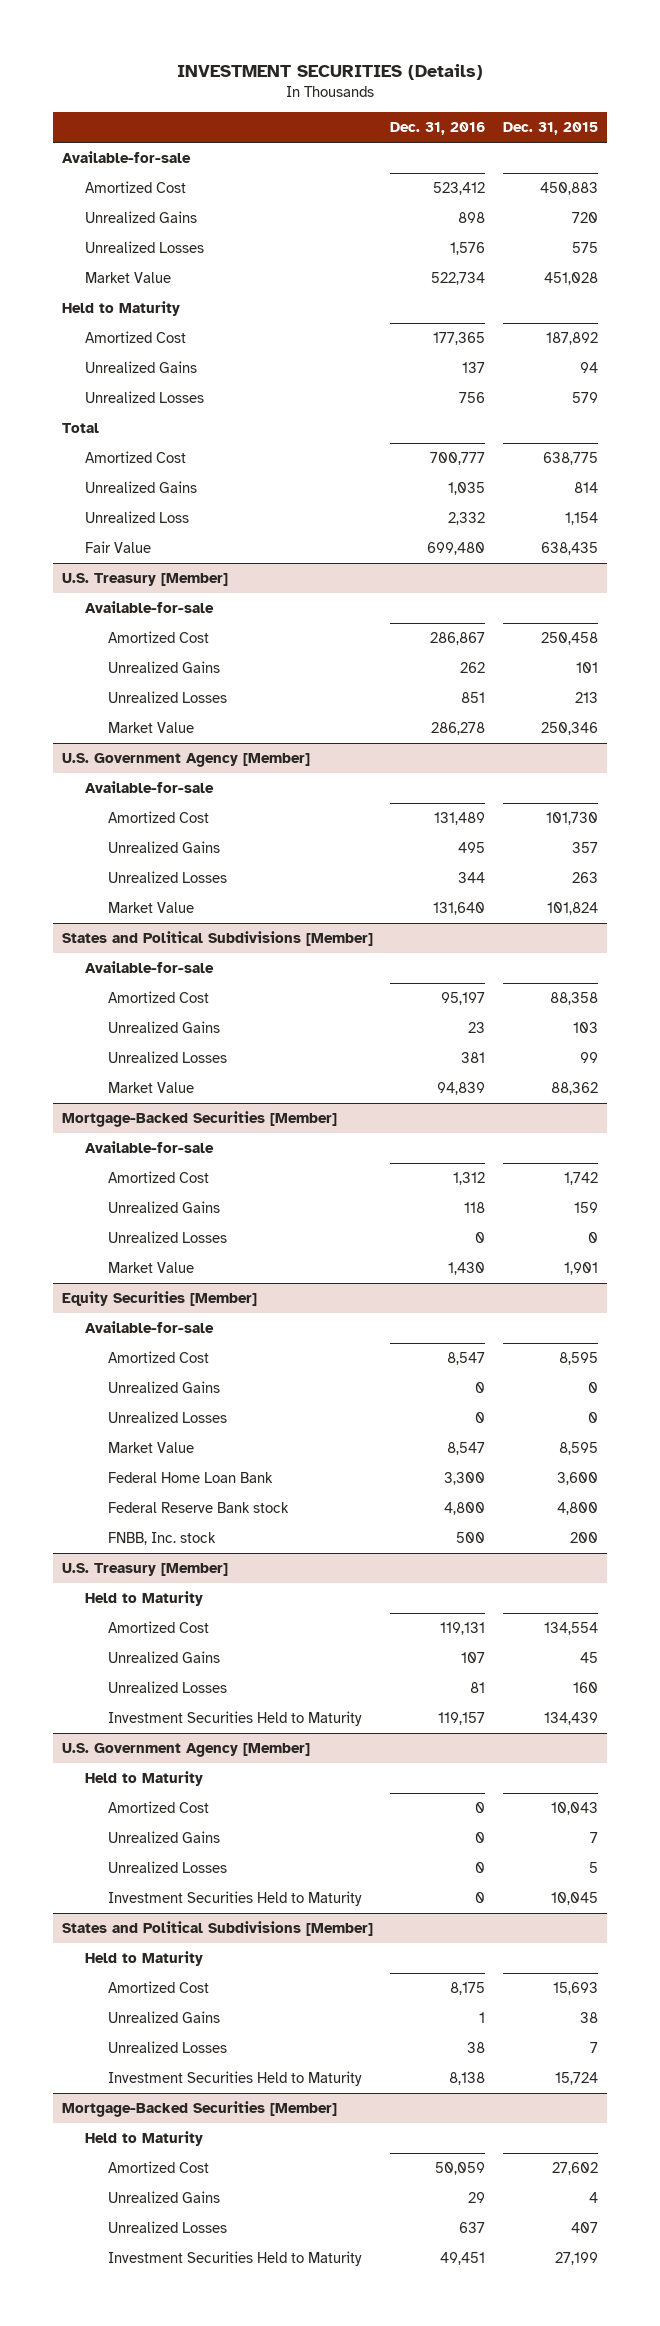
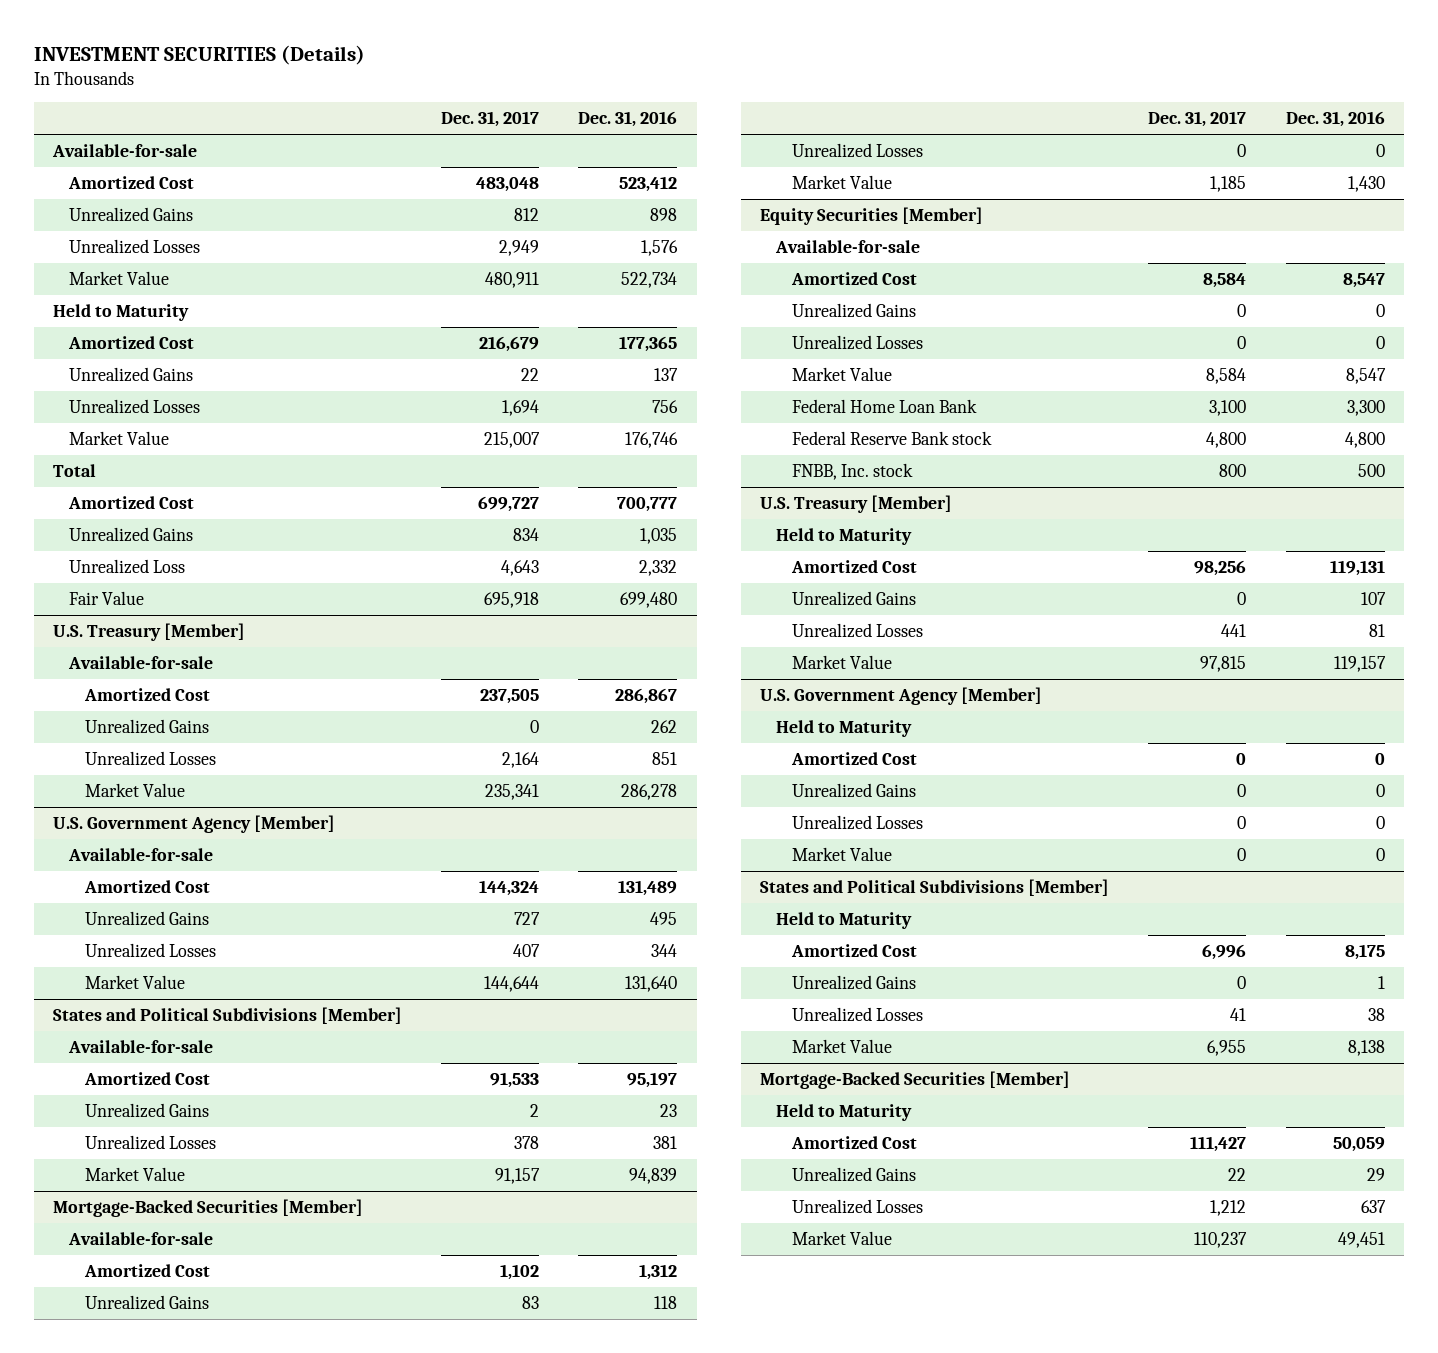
[502,122,598,136] Dec. 31, 2015 -> none
none -> [441,111,540,128] Dec. 31, 2017
none -> [69,431,170,446] Market Value
[108,1711,363,1727] Investment Securities Held to Maturity -> [792,655,893,670] Market Value
[108,1891,363,1907] Investment Securities Held to Maturity -> [792,847,893,862] Market Value
[108,2071,363,2087] Investment Securities Held to Maturity -> [792,1039,893,1054] Market Value
[108,2251,363,2267] Investment Securities Held to Maturity -> [792,1231,893,1246] Market Value

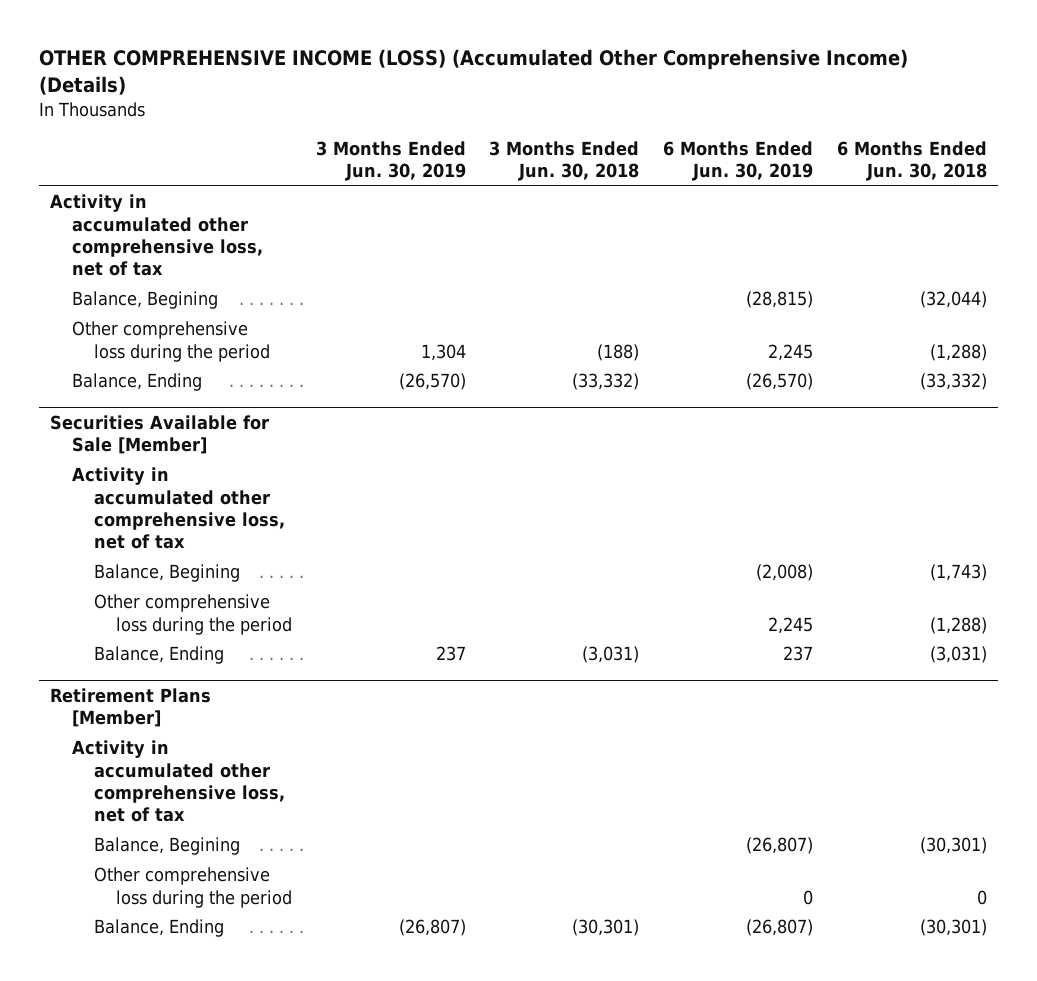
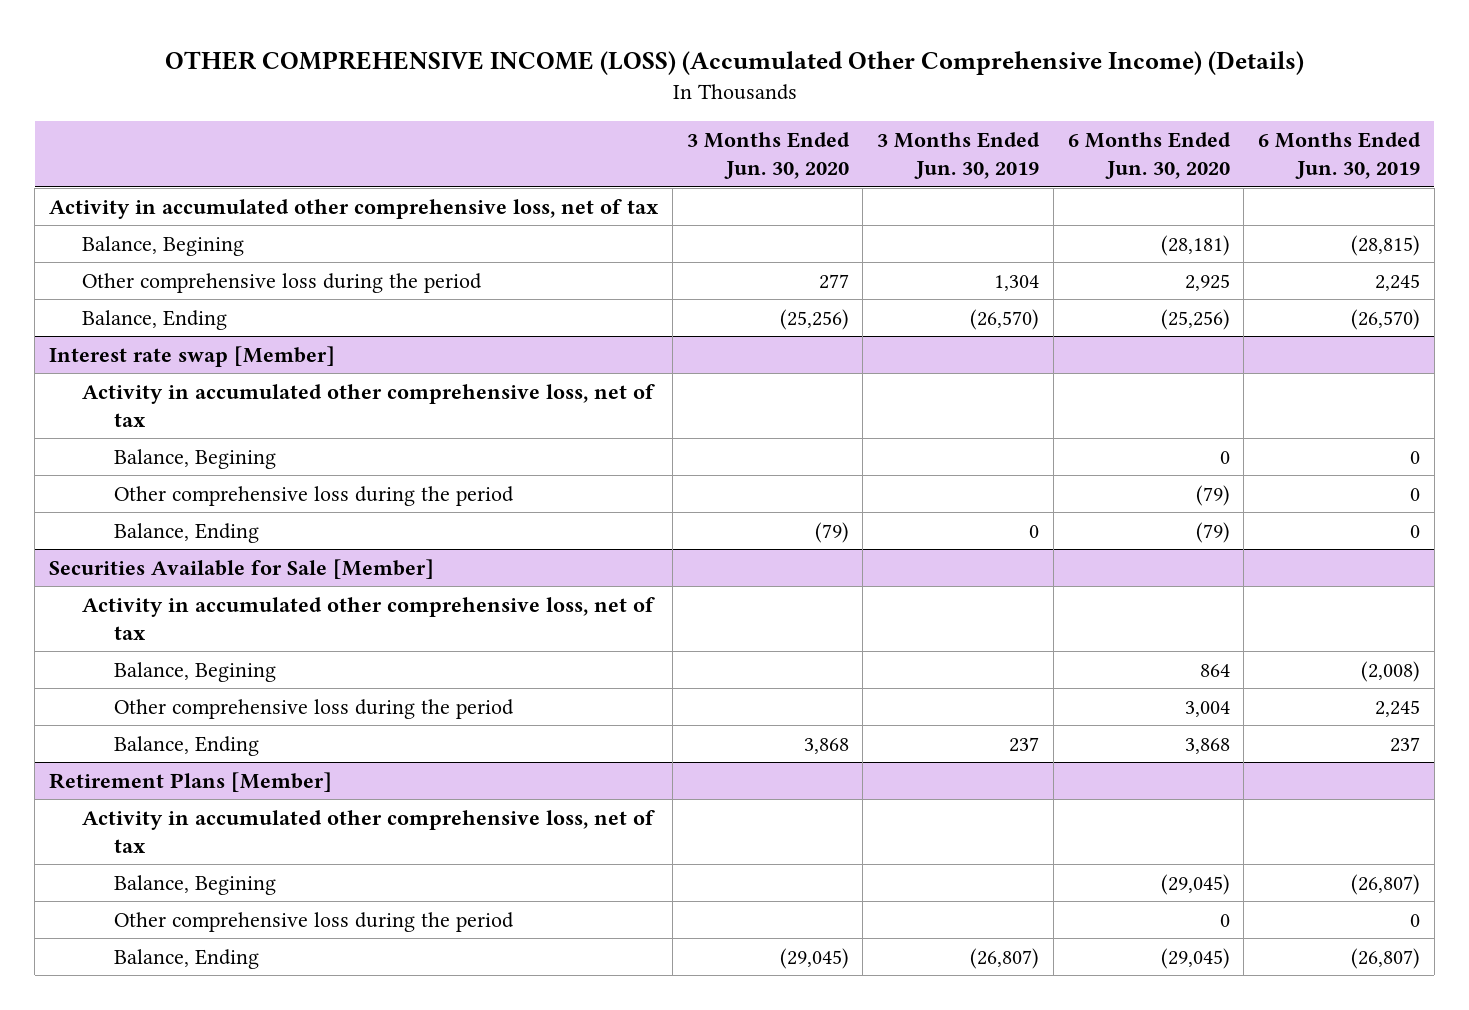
[489,140,640,181] 3 Months Ended Jun. 30, 2018 -> none
[836,140,987,181] 6 Months Ended Jun. 30, 2018 -> none
none -> [686,132,850,180] 3 Months Ended Jun. 30, 2020
none -> [1067,132,1231,180] 6 Months Ended Jun. 30, 2020
none -> [49,345,336,367] Interest rate swap [Member]
none -> [81,383,655,428] Activity in accumulated other comprehensive loss, net of tax
none -> [114,448,277,469] Balance, Begining
none -> [114,485,515,506] Other comprehensive loss during the period
none -> [114,522,260,543] Balance, Ending

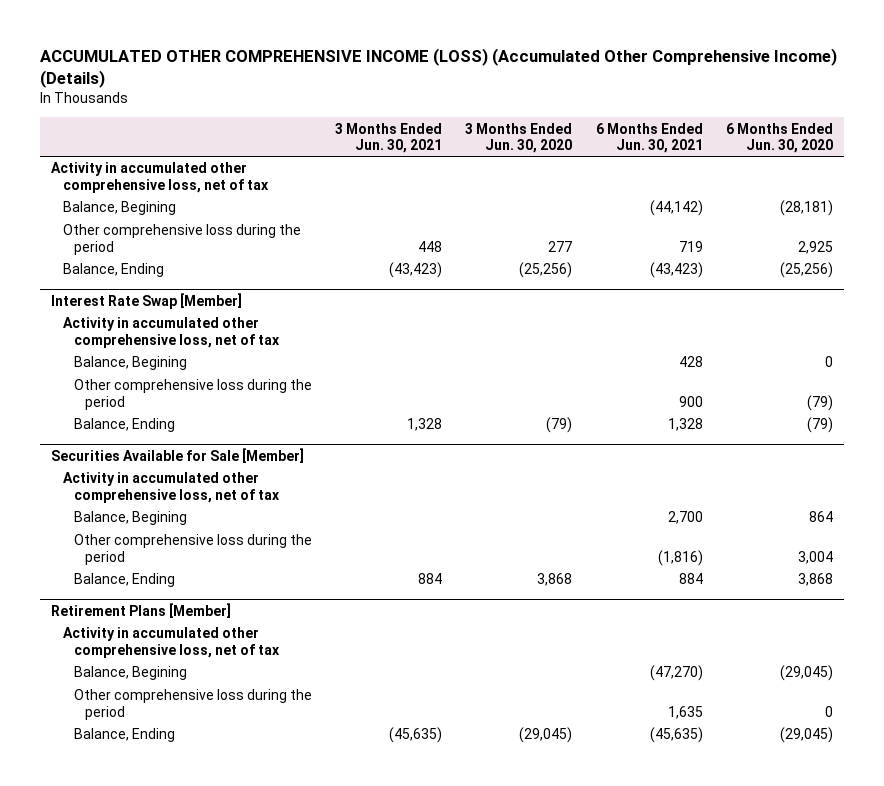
[164,51,1304,76] OTHER COMPREHENSIVE INCOME (LOSS) (Accumulated Other Comprehensive Income) (Details) -> [39,47,837,88] ACCUMULATED OTHER COMPREHENSIVE INCOME (LOSS) (Accumulated Other Comprehensive Income) (Details)
[877,132,1041,180] 3 Months Ended Jun. 30, 2019 -> none
[1258,132,1422,180] 6 Months Ended Jun. 30, 2019 -> none
none -> [335,122,443,153] 3 Months Ended Jun. 30, 2021
none -> [595,122,703,153] 6 Months Ended Jun. 30, 2021
[49,345,336,367] Interest rate swap [Member] -> [51,292,243,309] Interest Rate Swap [Member]

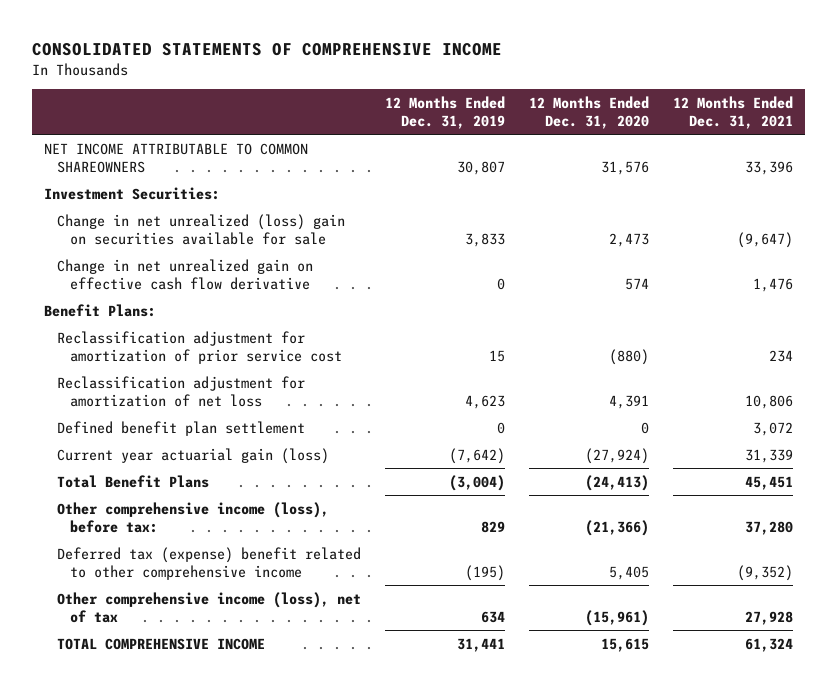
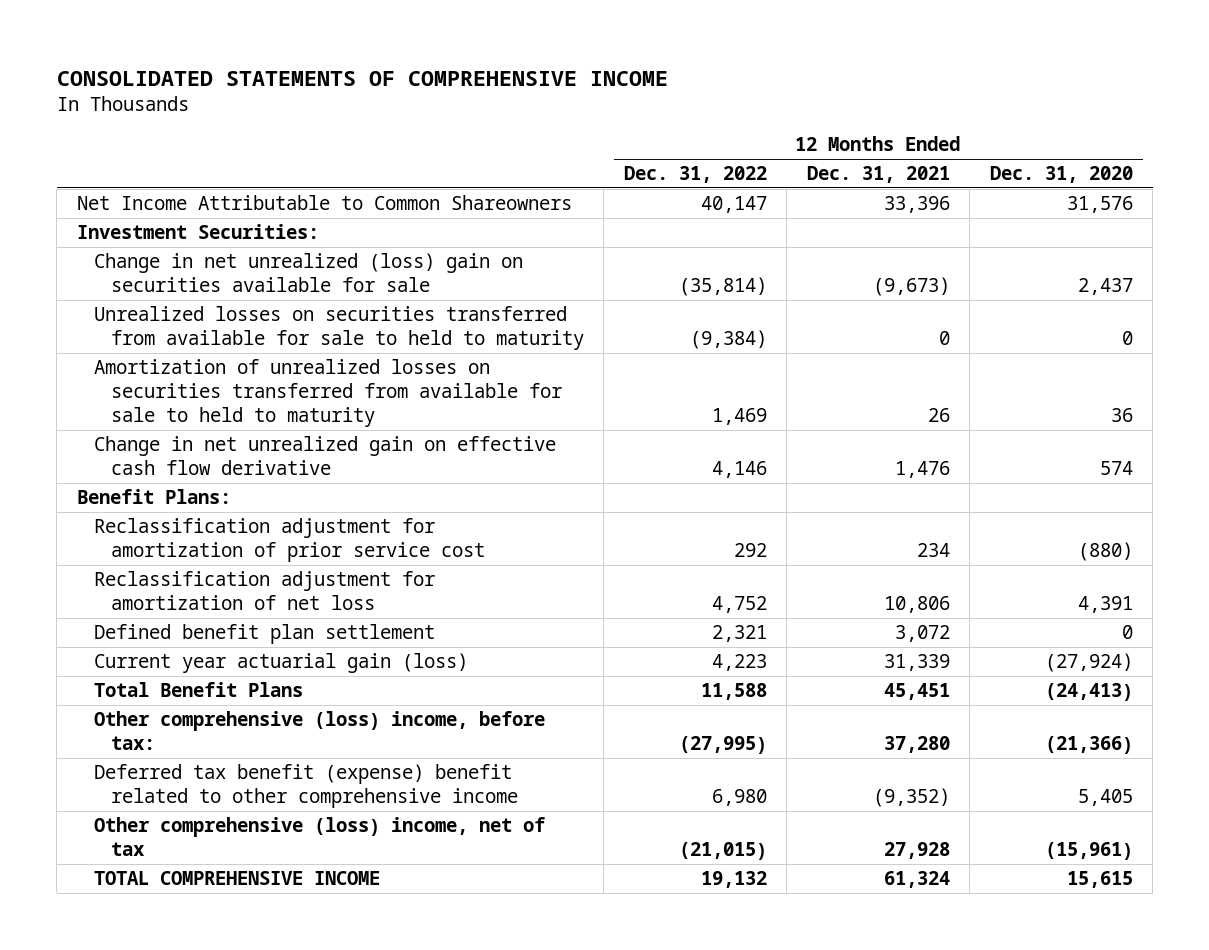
[385,95,506,129] 12 Months Ended Dec. 31, 2019 -> none
none -> [623,166,767,184] Dec. 31, 2022
[44,142,309,173] NET INCOME ATTRIBUTABLE TO COMMON SHAREOWNERS -> [76,195,572,211] Net Income Attributable to Common Shareowners
[609,232,650,247] 2,473 -> [1077,278,1133,296] 2,437
[737,231,794,248] (9,647) -> [872,277,950,297] (9,673)
none -> [93,306,584,351] Unrealized losses on securities transferred from available for sale to held to maturity
none -> [93,359,562,427] Amortization of unrealized losses on securities transferred from available for sale to held to maturity
[57,501,330,533] Other comprehensive income (loss), before tax: -> [93,711,545,751] Other comprehensive (loss) income, before tax:
[57,546,362,580] Deferred tax (expense) benefit related to other comprehensive income -> [93,764,518,809] Deferred tax benefit (expense) benefit related to other comprehensive income
[57,591,362,623] Other comprehensive income (loss), net of tax -> [93,817,546,857] Other comprehensive (loss) income, net of tax

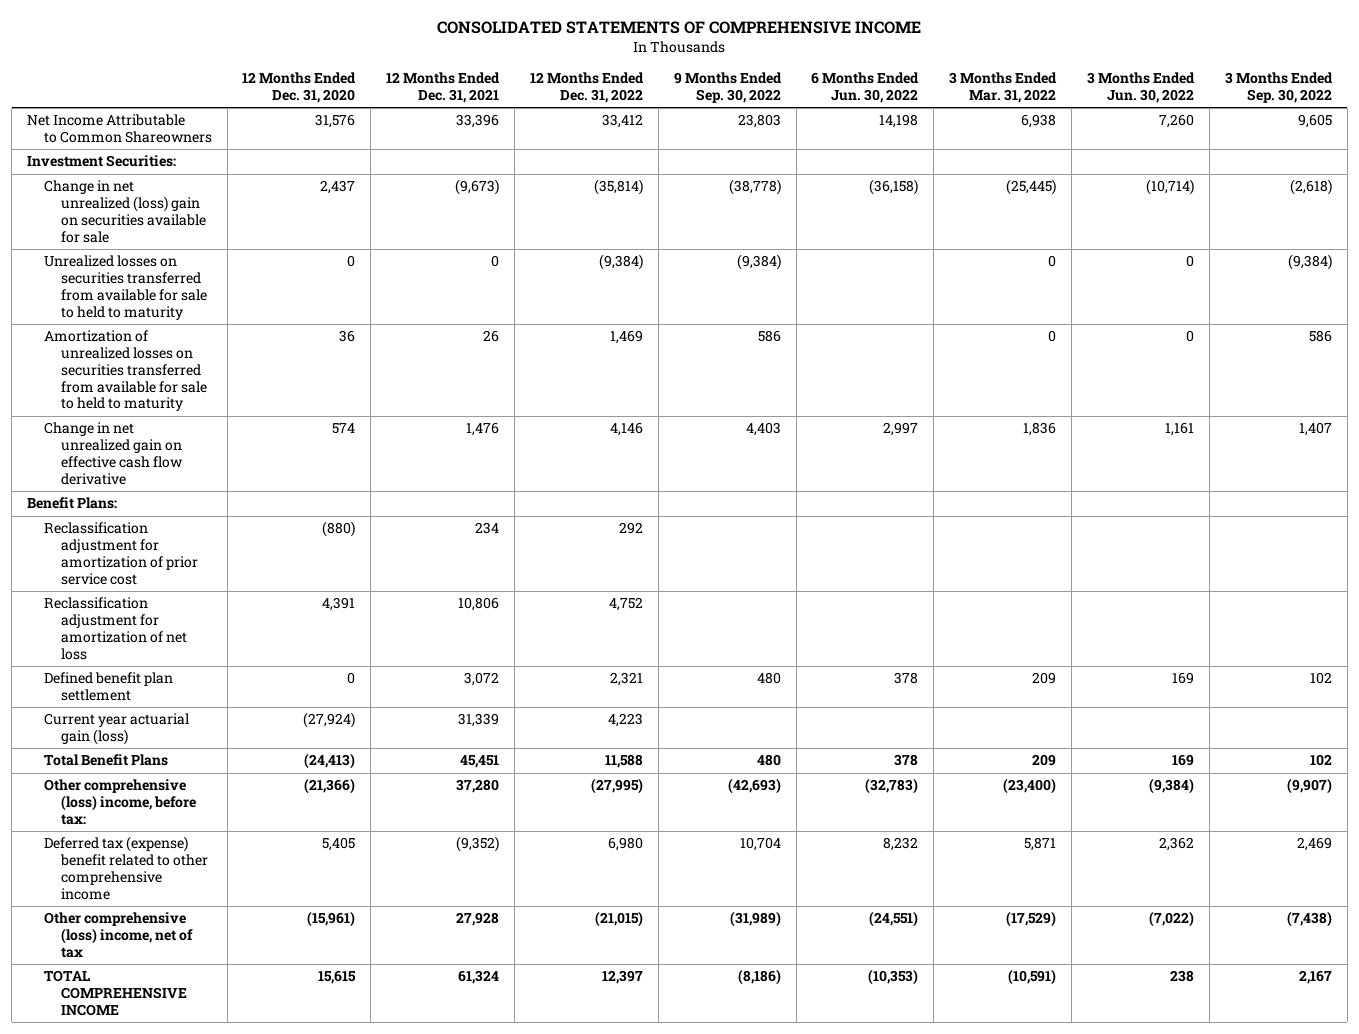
none -> [673,71,782,103] 9 Months Ended Sep. 30, 2022
none -> [811,71,920,103] 6 Months Ended Jun. 30, 2022
none -> [949,71,1058,103] 3 Months Ended Mar. 31, 2022
none -> [1086,71,1195,103] 3 Months Ended Jun. 30, 2022
none -> [1224,71,1333,103] 3 Months Ended Sep. 30, 2022
[700,196,767,214] 40,147 -> [601,114,643,129] 33,412
[93,764,518,809] Deferred tax benefit (expense) benefit related to other comprehensive income -> [43,836,208,900] Deferred tax (expense) benefit related to other comprehensive income
[700,871,767,889] 19,132 -> [601,970,643,985] 12,397

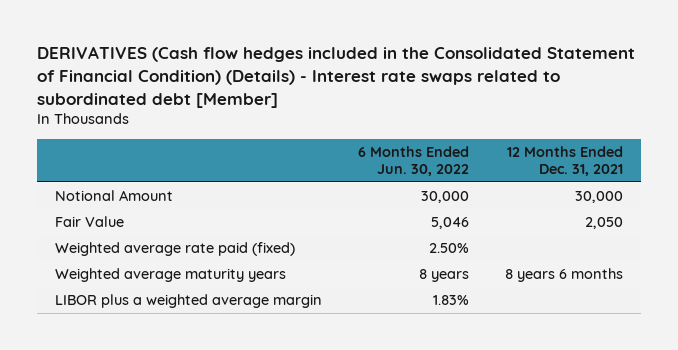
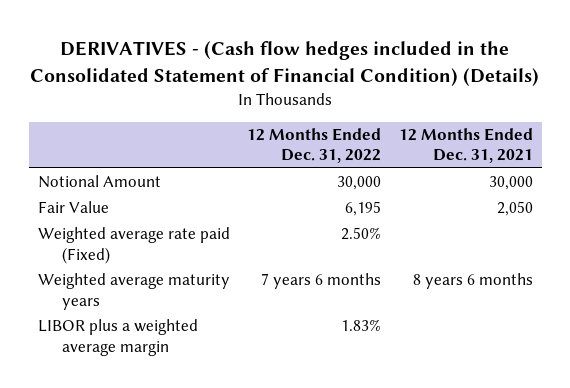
[36,46,635,108] DERIVATIVES (Cash flow hedges included in the Consolidated Statement of Financial Condition) (Details) - Interest rate swaps related to subordinated debt [Member] -> [30,41,540,86] DERIVATIVES - (Cash flow hedges included in the Consolidated Statement of Financial Condition) (Details)
[357,145,469,176] 6 Months Ended Jun. 30, 2022 -> none
none -> [247,127,382,164] 12 Months Ended Dec. 31, 2022
[54,242,295,257] Weighted average rate paid (fixed) -> [37,227,230,264] Weighted average rate paid (Fixed)

